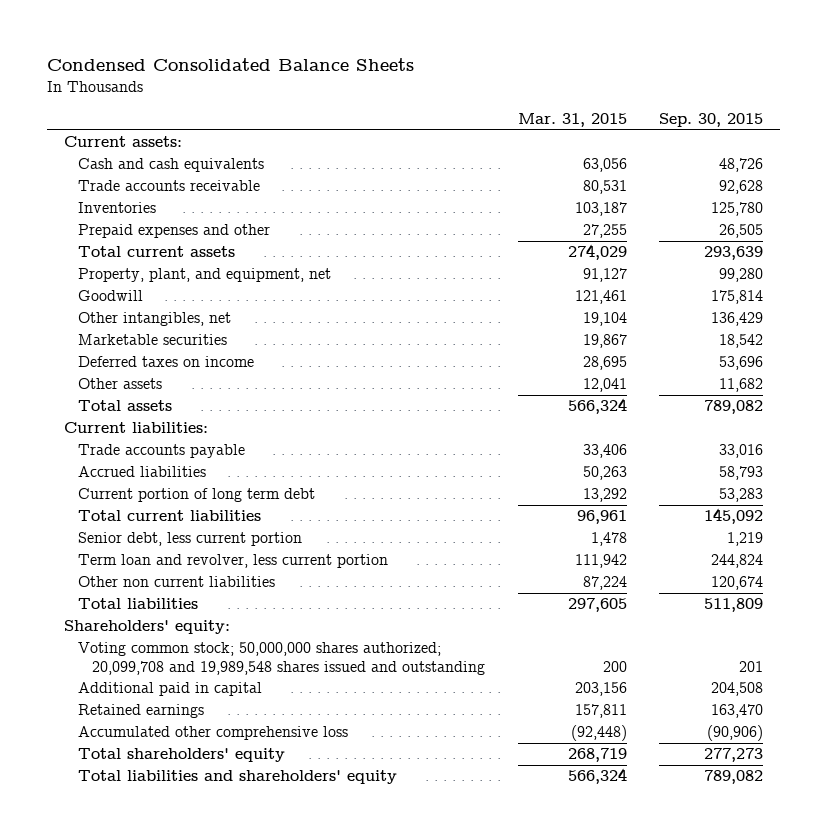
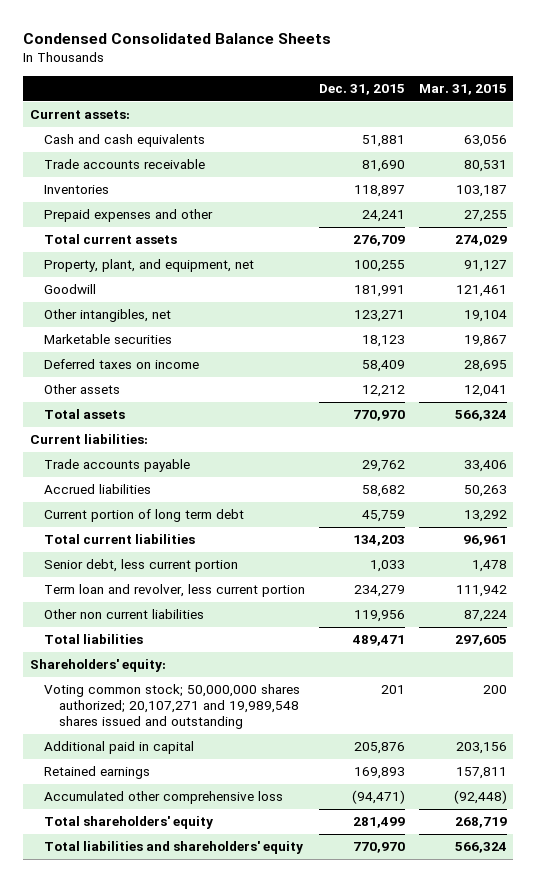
[659,112,764,127] Sep. 30, 2015 -> none
none -> [318,83,405,95] Dec. 31, 2015
[77,642,485,675] Voting common stock; 50,000,000 shares authorized; 20,099,708 and 19,989,548 shares issued and outstanding -> [44,684,301,729] Voting common stock; 50,000,000 shares authorized; 20,107,271 and 19,989,548 shares issued and outstanding

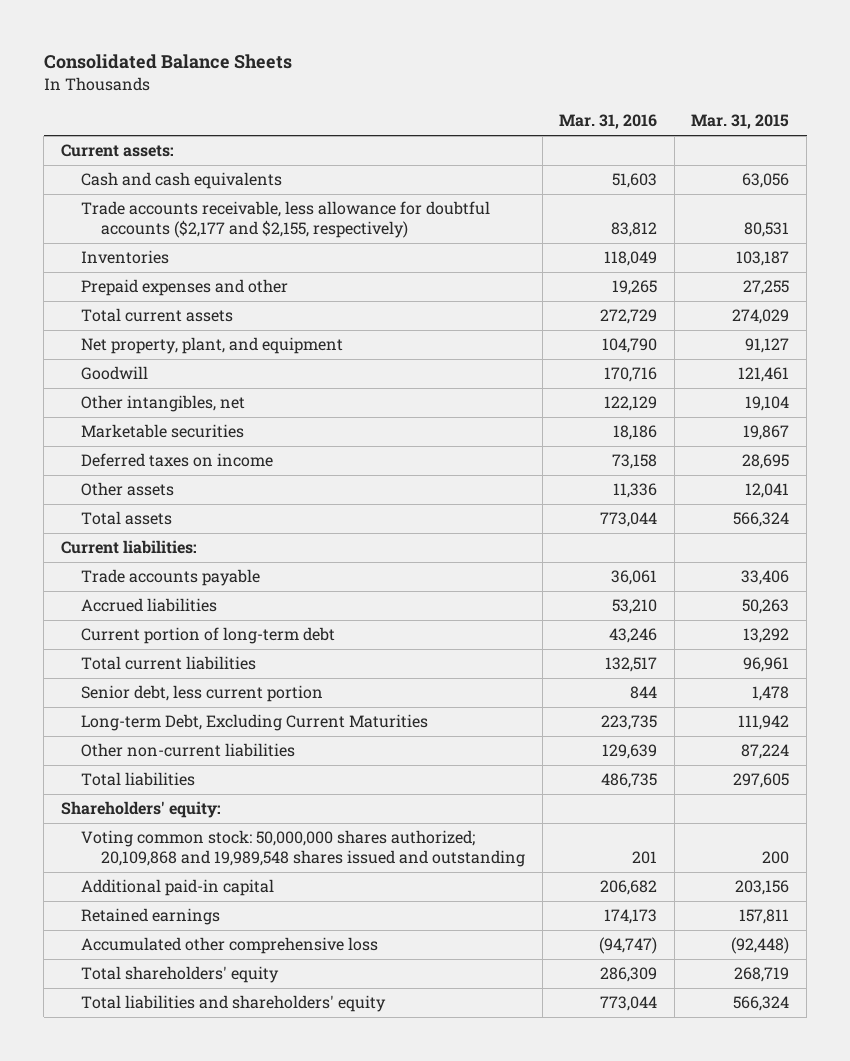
[22,32,331,44] Condensed Consolidated Balance Sheets -> [43,54,292,70] Consolidated Balance Sheets
[318,83,405,95] Dec. 31, 2015 -> none
none -> [559,114,658,130] Mar. 31, 2016
[44,159,206,170] Trade accounts receivable -> [80,201,490,239] Trade accounts receivable, less allowance for doubtful accounts ($2,177 and $2,155, respectively)
[44,259,255,273] Property, plant, and equipment, net -> [80,337,343,355] Net property, plant, and equipment
[44,509,245,523] Current portion of long term debt -> [80,627,335,645] Current portion of long-term debt
[44,584,306,598] Term loan and revolver, less current portion -> [80,714,428,732] Long-term Debt, Excluding Current Maturities
[44,609,205,620] Other non current liabilities -> [80,743,295,758] Other non-current liabilities
[44,684,301,729] Voting common stock; 50,000,000 shares authorized; 20,107,271 and 19,989,548 shares issued and outstanding -> [80,830,526,868] Voting common stock: 50,000,000 shares authorized; 20,109,868 and 19,989,548 shares issued and outstanding
[44,741,195,755] Additional paid in capital -> [80,879,274,897] Additional paid-in capital

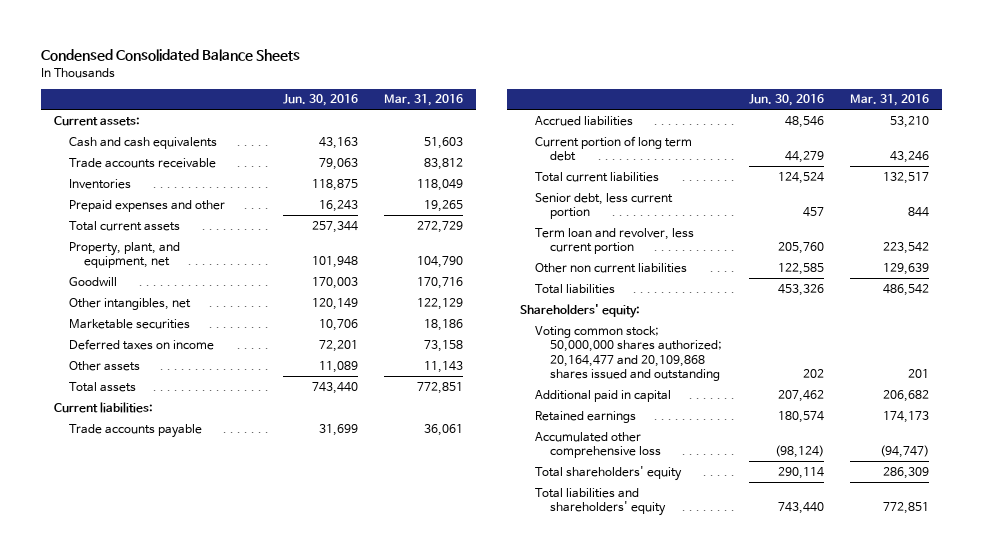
[43,54,292,70] Consolidated Balance Sheets -> [41,49,301,62] Condensed Consolidated Balance Sheets
[691,114,790,130] Mar. 31, 2015 -> none
none -> [282,94,358,107] Jun. 30, 2016
[80,201,490,239] Trade accounts receivable, less allowance for doubtful accounts ($2,177 and $2,155, respectively) -> [69,157,217,168] Trade accounts receivable
[80,337,343,355] Net property, plant, and equipment -> [69,241,181,269] Property, plant, and equipment, net
[613,483,658,499] 11,336 -> [424,360,464,373] 11,143
[600,512,658,528] 773,044 -> [417,381,464,394] 772,851
[80,627,335,645] Current portion of long-term debt -> [535,135,693,162] Current portion of long term debt
[80,714,428,732] Long-term Debt, Excluding Current Maturities -> none
none -> [535,227,695,255] Term loan and revolver, less current portion
[80,743,295,758] Other non-current liabilities -> [535,262,688,273] Other non current liabilities
[601,773,658,789] 486,735 -> [883,283,930,296] 486,542
[80,830,526,868] Voting common stock: 50,000,000 shares authorized; 20,109,868 and 19,989,548 shares issued and outstanding -> [535,325,723,382] Voting common stock; 50,000,000 shares authorized; 20,164,477 and 20,109,868 shares issued and outstanding
[80,879,274,897] Additional paid-in capital -> [535,389,672,402] Additional paid in capital
[600,996,658,1012] 773,044 -> [883,502,930,515] 772,851

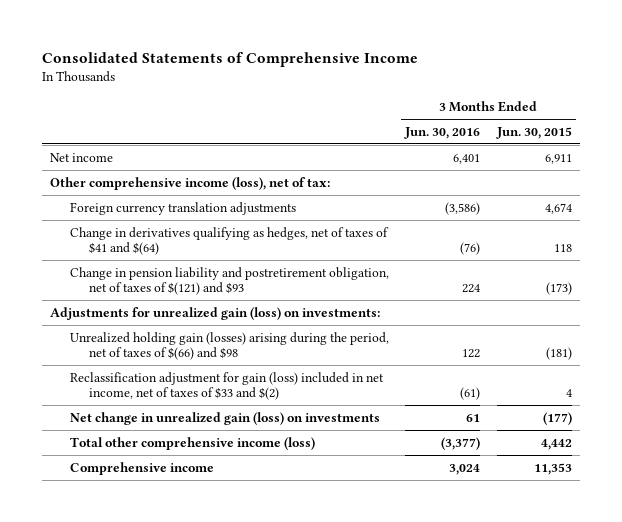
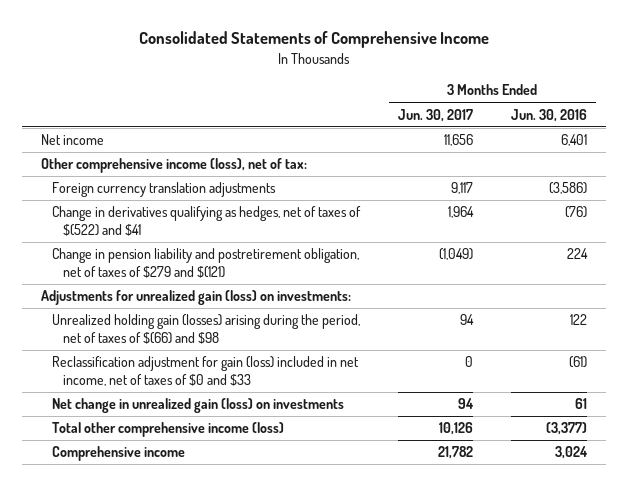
[495,126,572,139] Jun. 30, 2015 -> none
none -> [398,108,474,122] Jun. 30, 2017
[69,226,389,256] Change in derivatives qualifying as hedges, net of taxes of $41 and $(64) -> [52,206,362,237] Change in derivatives qualifying as hedges, net of taxes of $(522) and $41
[69,266,389,296] Change in pension liability and postretirement obligation, net of taxes of $(121) and $93 -> [52,248,360,279] Change in pension liability and postretirement obligation, net of taxes of $279 and $(121)
[69,371,384,401] Reclassification adjustment for gain (loss) included in net income, net of taxes of $33 and $(2) -> [52,356,360,387] Reclassification adjustment for gain (loss) included in net income, net of taxes of $0 and $33

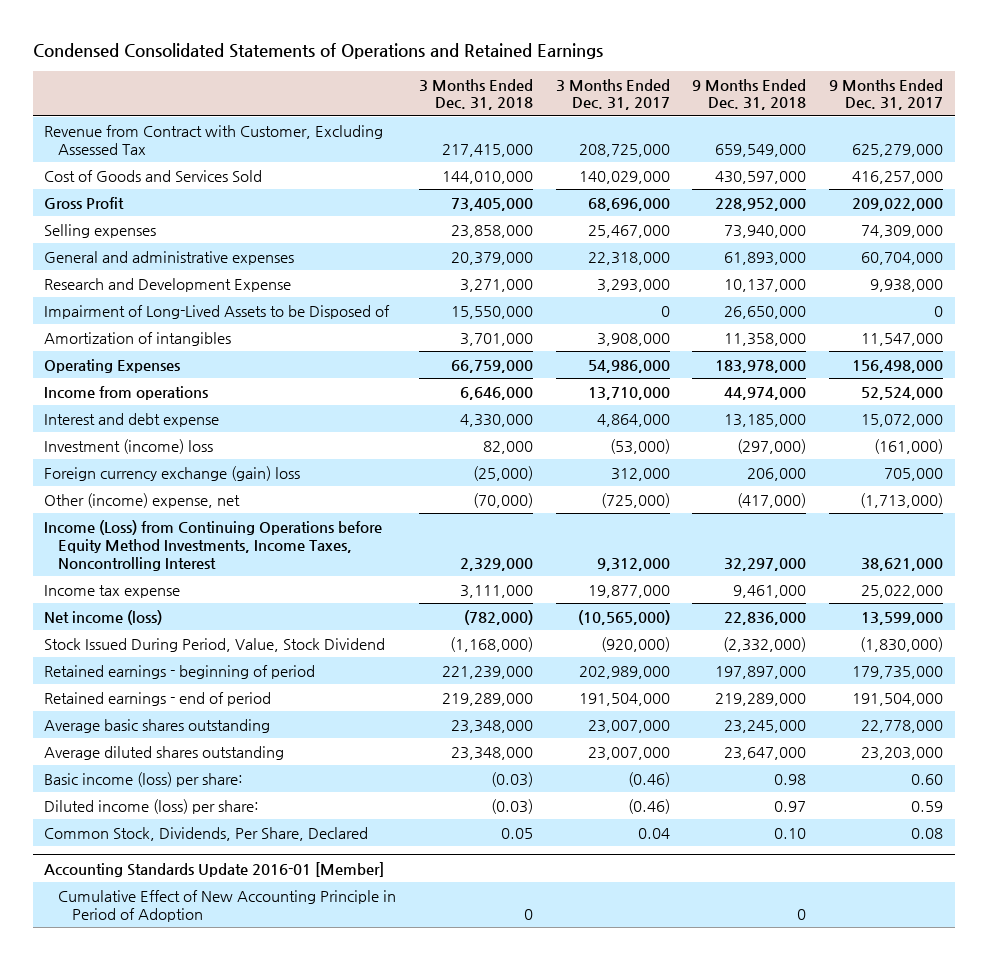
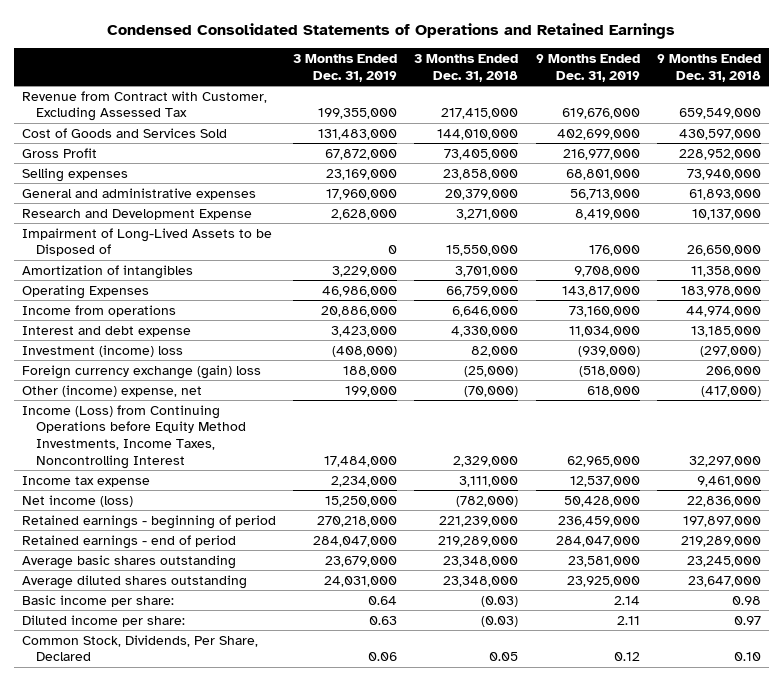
[555,78,670,111] 3 Months Ended Dec. 31, 2017 -> none
[829,78,944,111] 9 Months Ended Dec. 31, 2017 -> none
none -> [293,53,398,82] 3 Months Ended Dec. 31, 2019
none -> [535,53,640,82] 9 Months Ended Dec. 31, 2019
[43,637,385,652] Stock Issued During Period, Value, Stock Dividend -> none
[43,771,243,787] Basic income (loss) per share: -> [22,594,175,607] Basic income per share:
[43,798,259,814] Diluted income (loss) per share: -> [22,614,186,627] Diluted income per share:
[43,861,384,877] Accounting Standards Update 2016-01 [Member] -> none
[57,889,396,922] Cumulative Effect of New Accounting Principle in Period of Adoption -> none

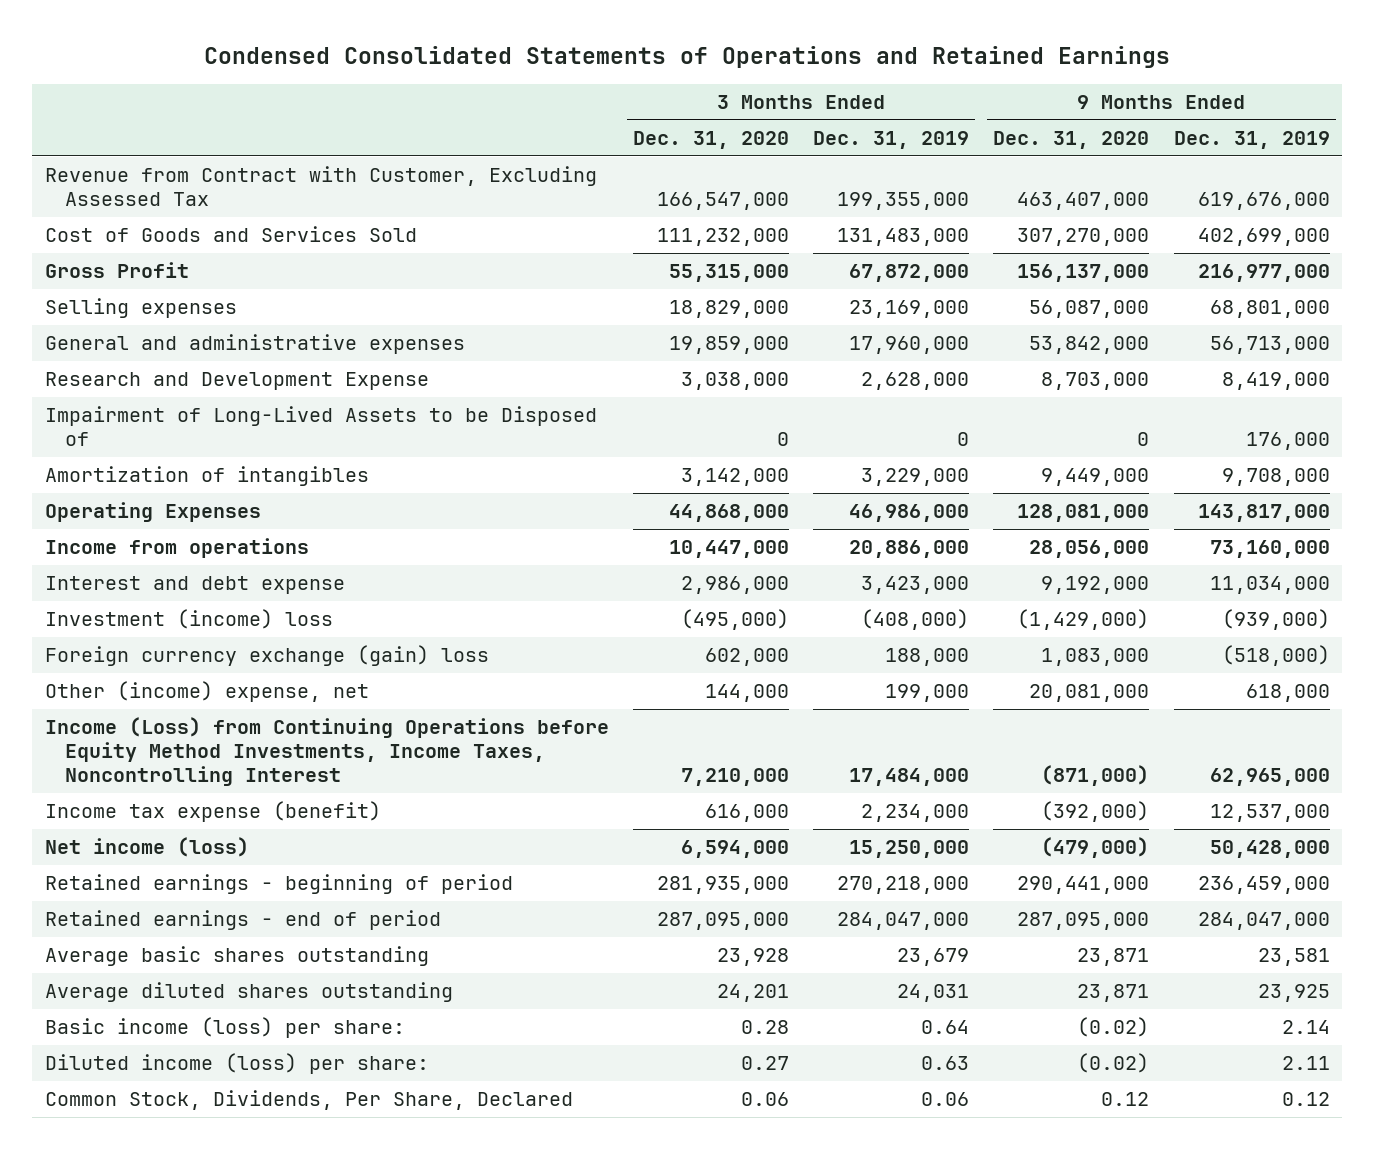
[414,53,519,82] 3 Months Ended Dec. 31, 2018 -> none
[656,53,761,82] 9 Months Ended Dec. 31, 2018 -> none
none -> [632,131,789,150] Dec. 31, 2020
none -> [993,131,1150,150] Dec. 31, 2020
[22,475,151,487] Income tax expense -> [44,801,381,823] Income tax expense (benefit)
[325,555,398,567] 23,679,000 -> [897,948,970,967] 23,679
[567,555,640,567] 23,581,000 -> [1257,948,1330,967] 23,581
[324,575,398,587] 24,031,000 -> [897,984,970,1003] 24,031
[566,575,640,587] 23,925,000 -> [1257,984,1330,1003] 23,925
[22,594,175,607] Basic income per share: -> [44,1017,405,1039] Basic income (loss) per share:
[22,614,186,627] Diluted income per share: -> [44,1053,429,1075] Diluted income (loss) per share:

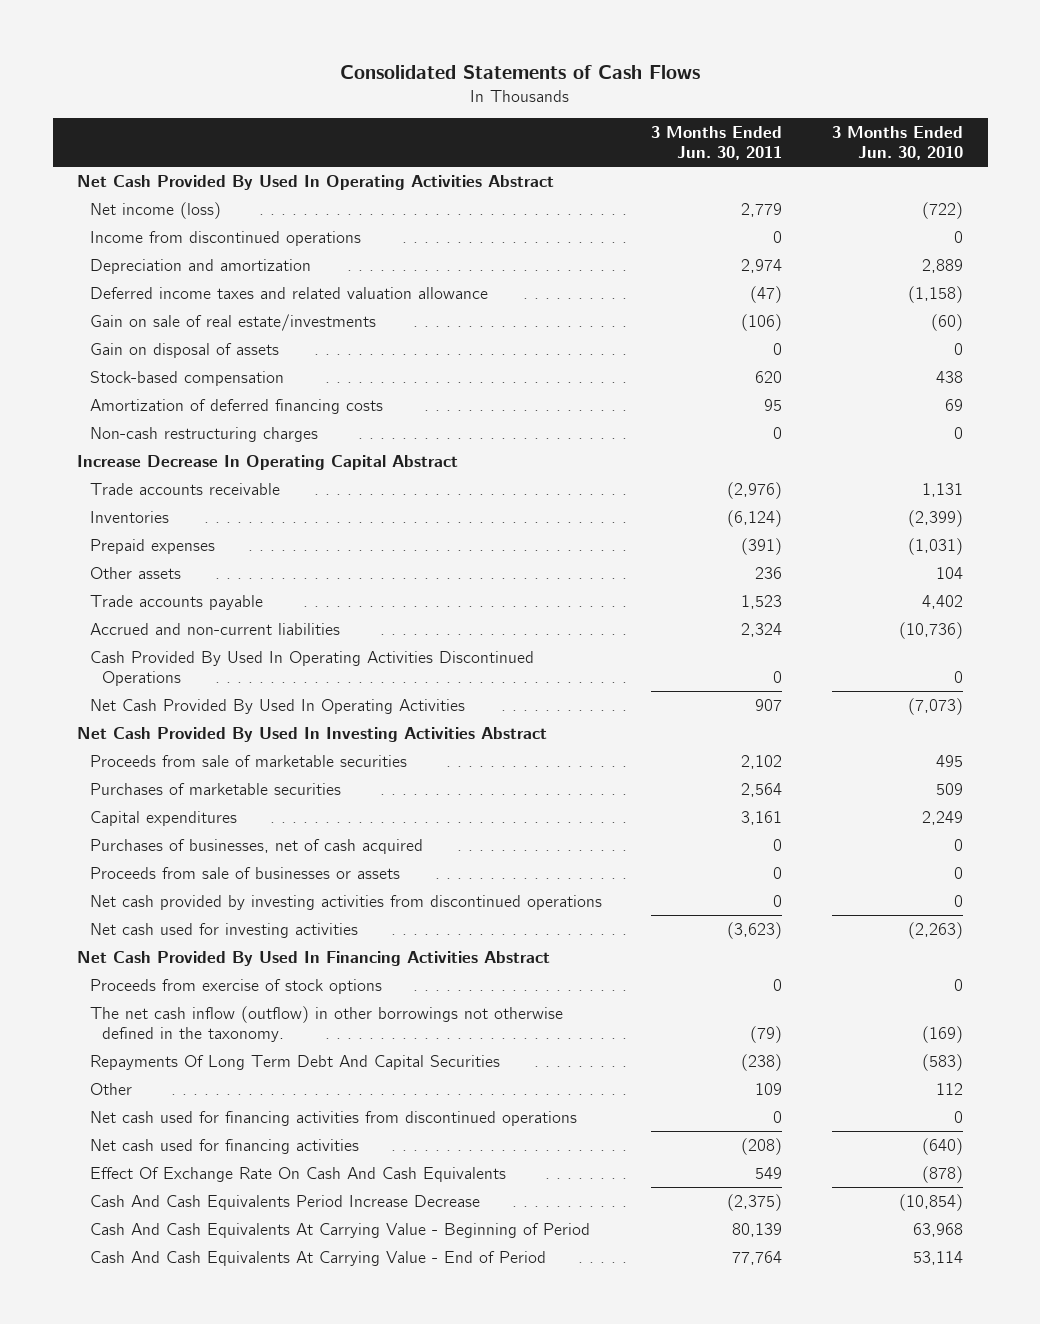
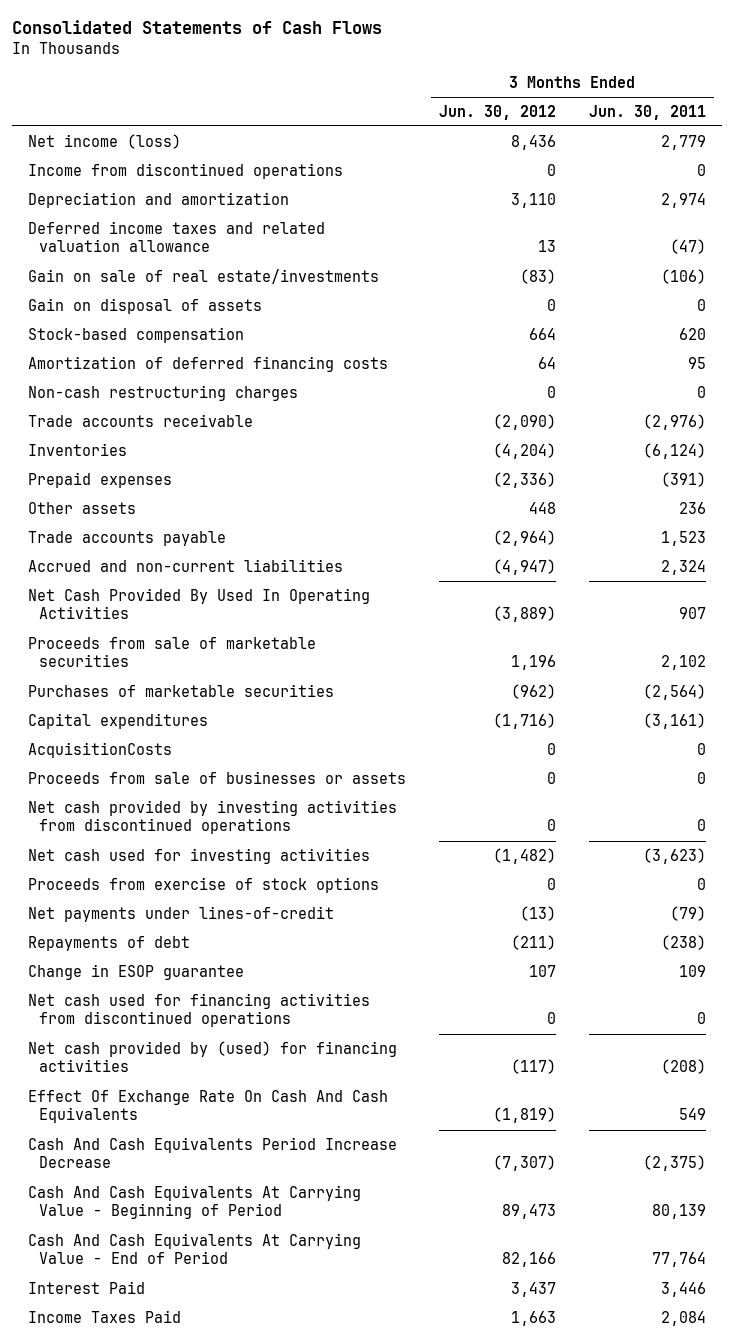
[831,125,963,161] 3 Months Ended Jun. 30, 2010 -> none
none -> [439,104,557,120] Jun. 30, 2012
[77,174,555,190] Net Cash Provided By Used In Operating Activities Abstract -> none
[77,454,459,470] Increase Decrease In Operating Capital Abstract -> none
[89,650,534,686] Cash Provided By Used In Operating Activities Discontinued Operations -> none
[77,726,548,742] Net Cash Provided By Used In Investing Activities Abstract -> none
[741,782,783,797] 2,564 -> [642,683,706,700] (2,564)
[741,810,783,825] 3,161 -> [642,712,706,729] (3,161)
[89,838,423,854] Purchases of businesses, net of cash acquired -> [28,741,173,758] AcquisitionCosts
[77,950,551,966] Net Cash Provided By Used In Financing Activities Abstract -> none
[89,1005,563,1042] The net cash inflow (outflow) in other borrowings not otherwise defined in the taxonomy. -> none
[89,1082,132,1095] Other -> none
none -> [28,905,335,922] Net payments under lines-of-credit
[89,1054,500,1070] Repayments Of Long Term Debt And Capital Securities -> [28,935,191,951] Repayments of debt
none -> [28,963,245,980] Change in ESOP guarantee
[89,1138,359,1154] Net cash used for financing activities -> [28,1040,398,1073] Net cash provided by (used) for financing activities
none -> [28,1280,146,1294] Interest Paid
none -> [28,1309,182,1323] Income Taxes Paid

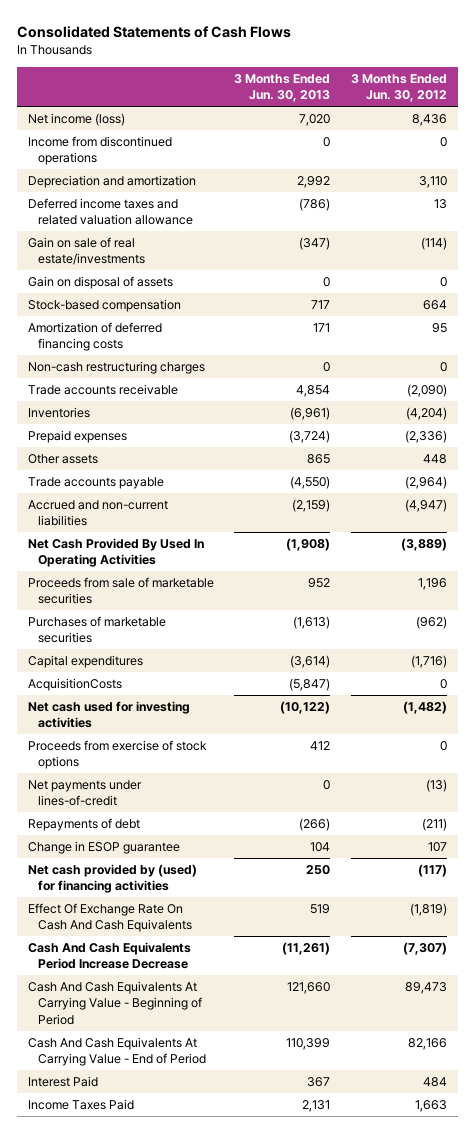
[588,104,706,120] Jun. 30, 2011 -> none
none -> [234,73,331,103] 3 Months Ended Jun. 30, 2013
[520,268,557,284] (83) -> [421,236,448,250] (114)
[538,356,557,369] 64 -> [432,322,448,333] 95
[28,770,407,784] Proceeds from sale of businesses or assets -> none
[28,799,398,835] Net cash provided by investing activities from discontinued operations -> none
[28,992,371,1028] Net cash used for financing activities from discontinued operations -> none
[511,1281,557,1297] 3,437 -> [423,1076,448,1087] 484

